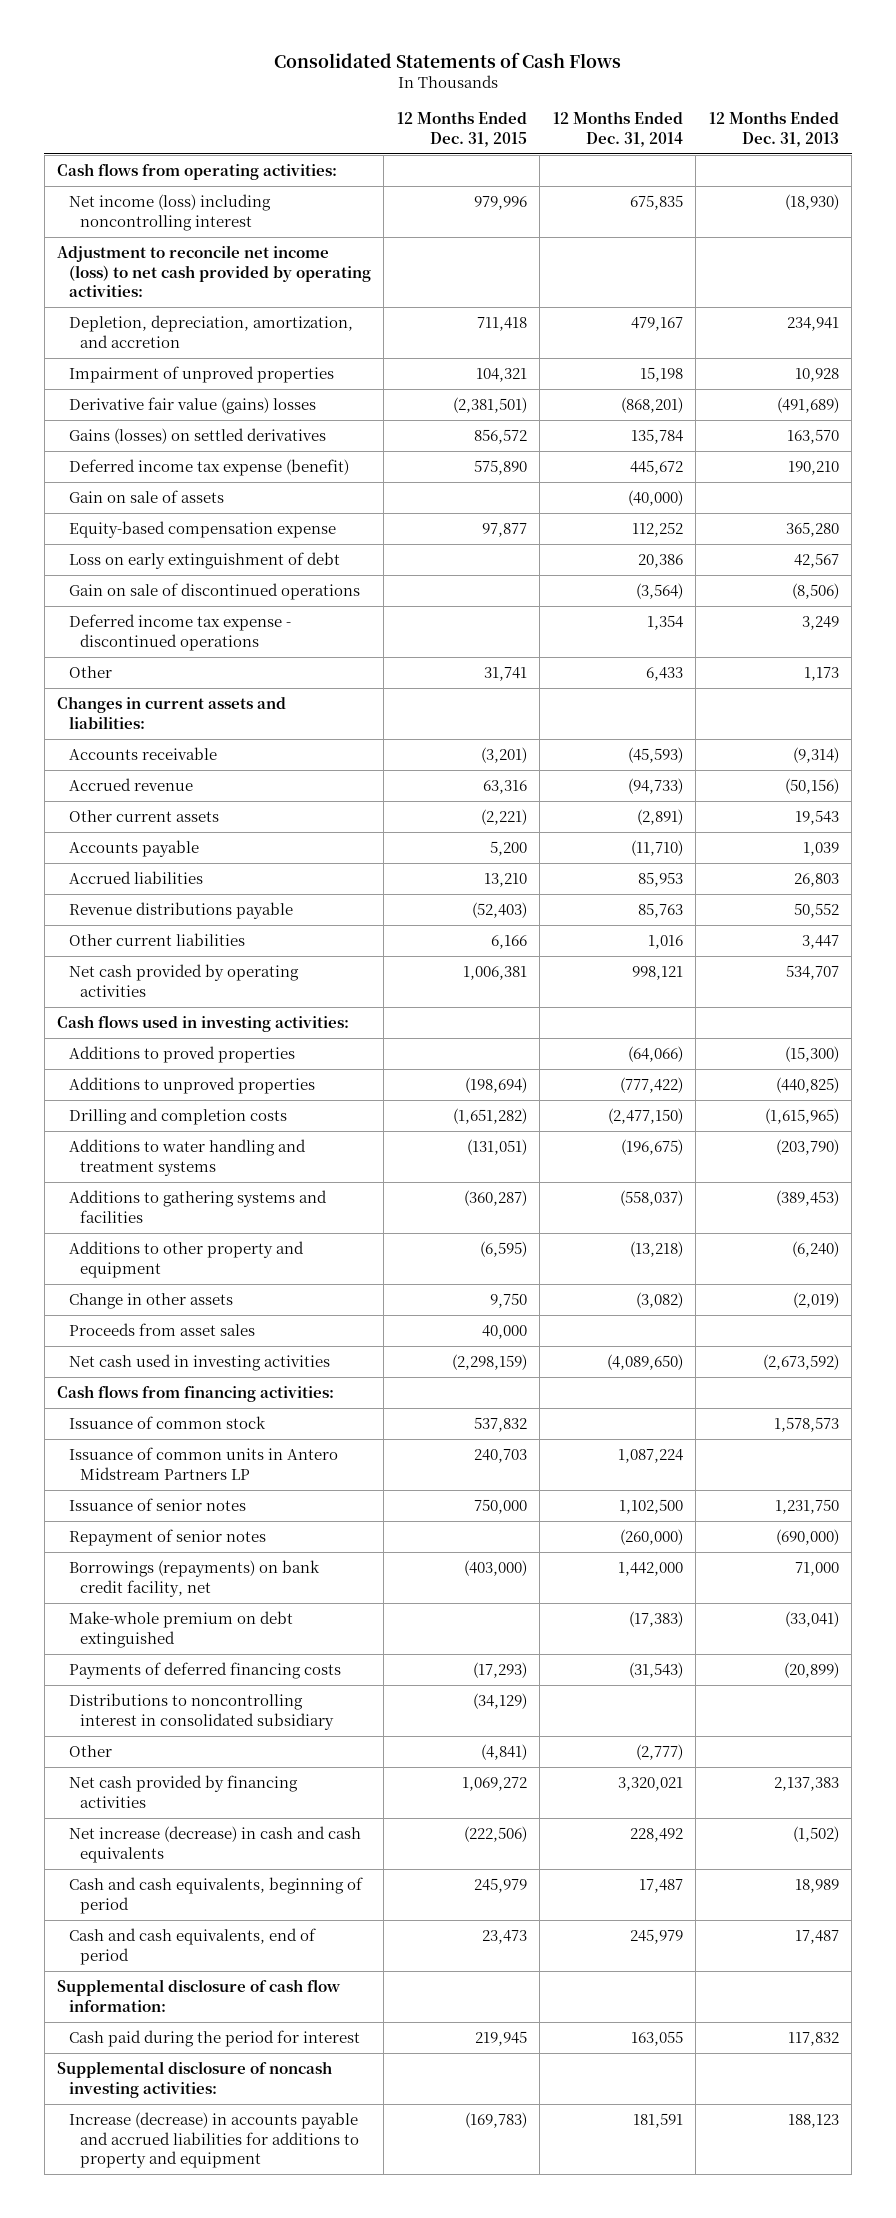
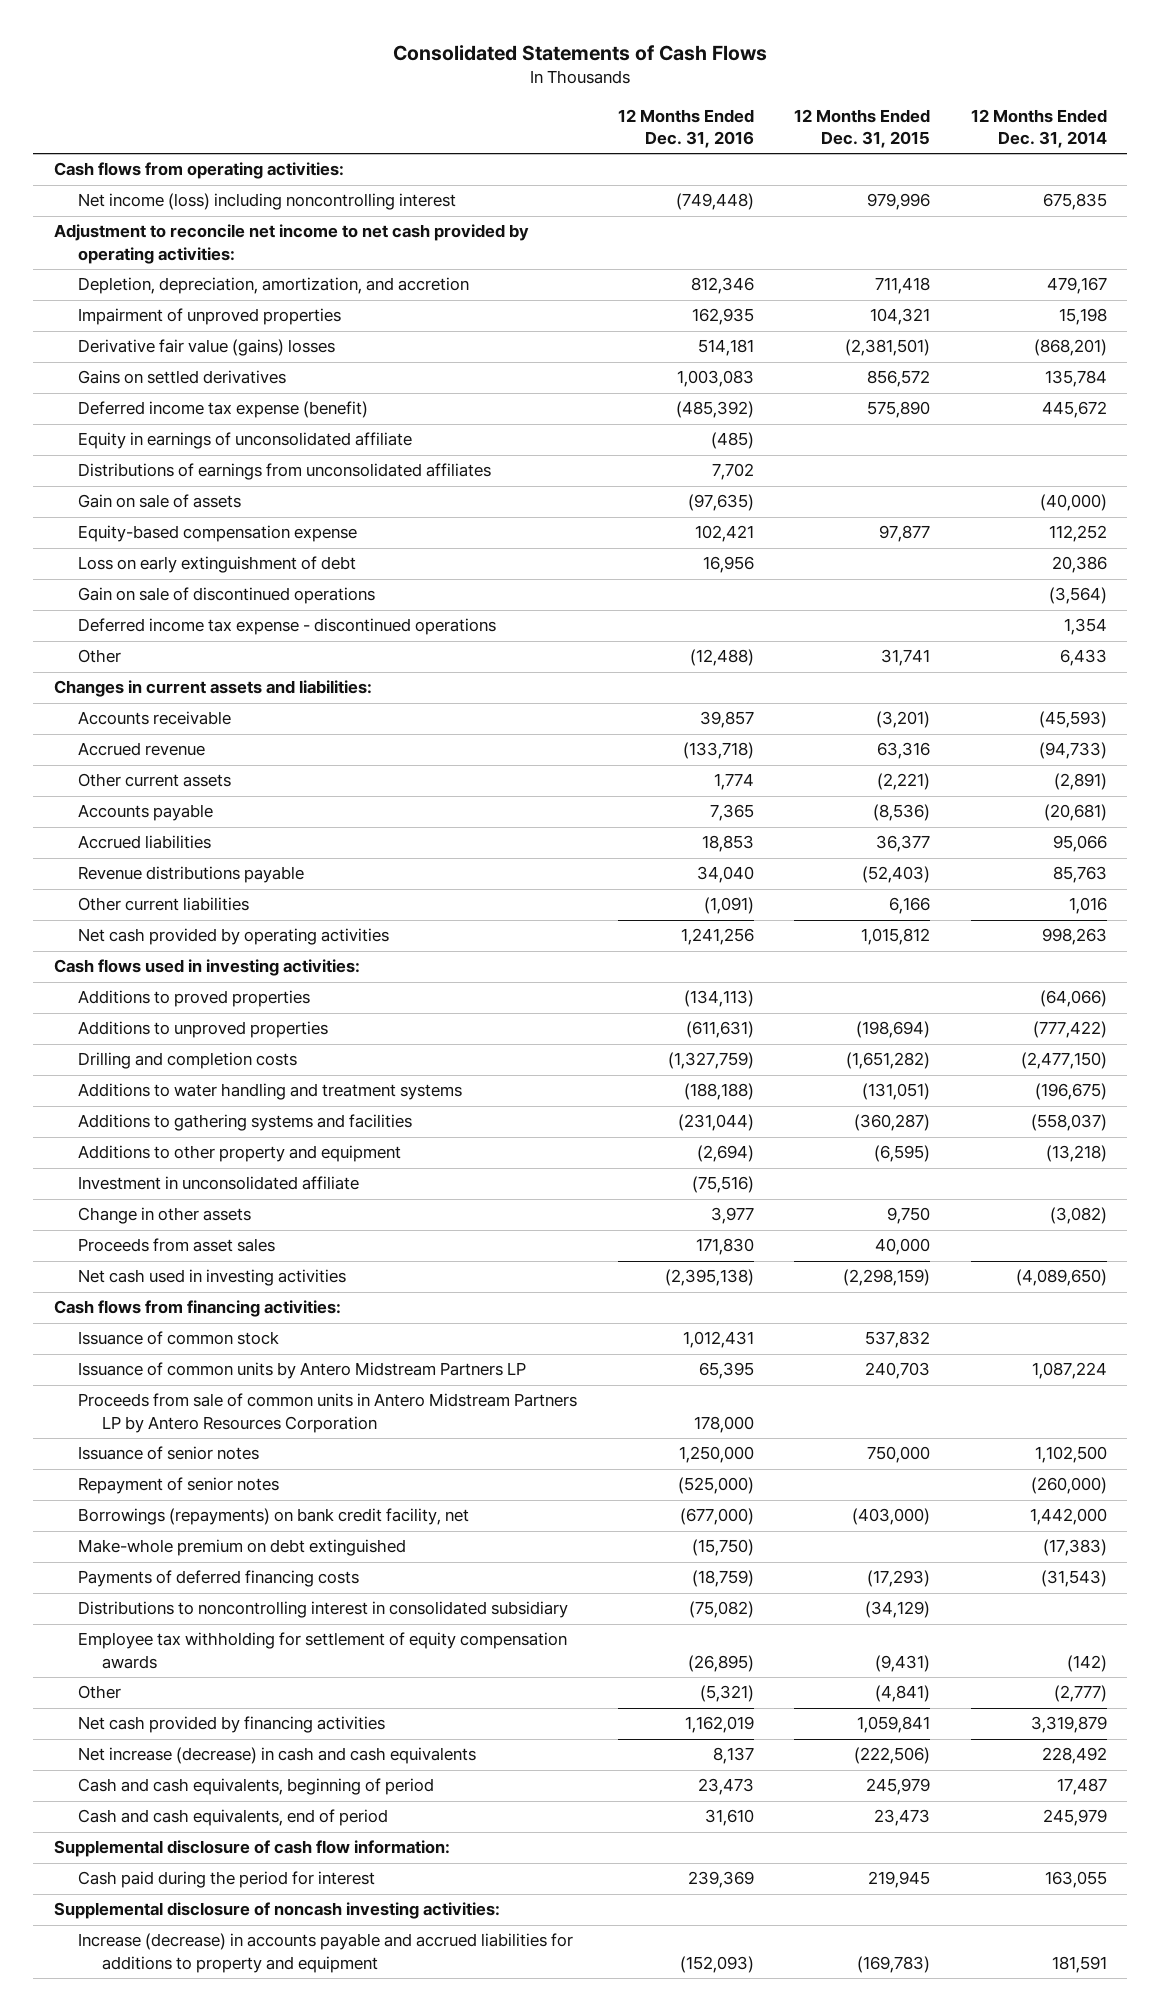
[708,111,839,147] 12 Months Ended Dec. 31, 2013 -> none
none -> [617,108,754,149] 12 Months Ended Dec. 31, 2016
[57,245,371,298] Adjustment to reconcile net income (loss) to net cash provided by operating activities: -> [53,224,529,264] Adjustment to reconcile net income to net cash provided by operating activities:
[68,428,326,445] Gains (losses) on settled derivatives -> [78,370,287,385] Gains on settled derivatives
none -> [78,432,413,450] Equity in earnings of unconsolidated affiliate
none -> [78,463,492,481] Distributions of earnings from unconsolidated affiliates
[489,841,527,857] 5,200 -> [873,804,931,822] (8,536)
[630,840,683,857] (11,710) -> [1043,804,1107,822] (20,681)
[483,873,527,888] 13,210 -> [876,835,931,853] 36,377
[637,872,683,888] 85,953 -> [1052,835,1107,853] 95,066
[462,966,527,981] 1,006,381 -> [861,928,931,946] 1,015,812
[631,966,683,981] 998,121 -> [1041,928,1107,946] 998,263
none -> [78,1176,360,1191] Investment in unconsolidated affiliate
[68,1447,338,1480] Issuance of common units in Antero Midstream Partners LP -> [78,1362,527,1380] Issuance of common units by Antero Midstream Partners LP
none -> [78,1393,578,1433] Proceeds from sale of common units in Antero Midstream Partners LP by Antero Resources Corporation
none -> [78,1632,568,1669] Employee tax withholding for settlement of equity compensation awards
[461,1777,527,1792] 1,069,272 -> [857,1716,931,1734] 1,059,841
[617,1777,683,1792] 3,320,021 -> [1030,1716,1107,1734] 3,319,879

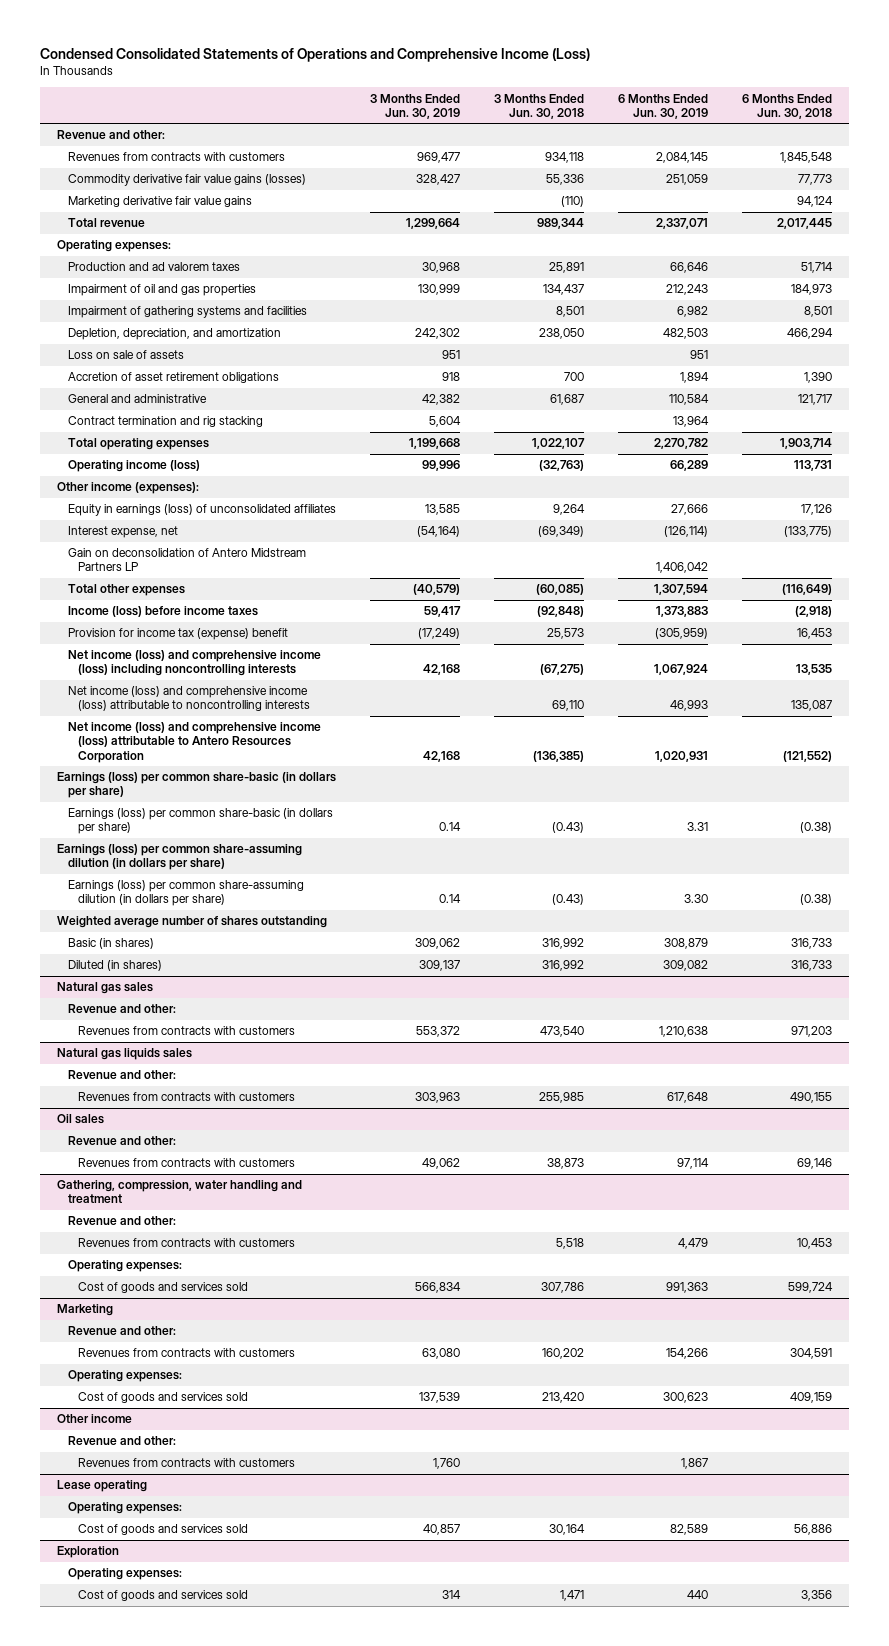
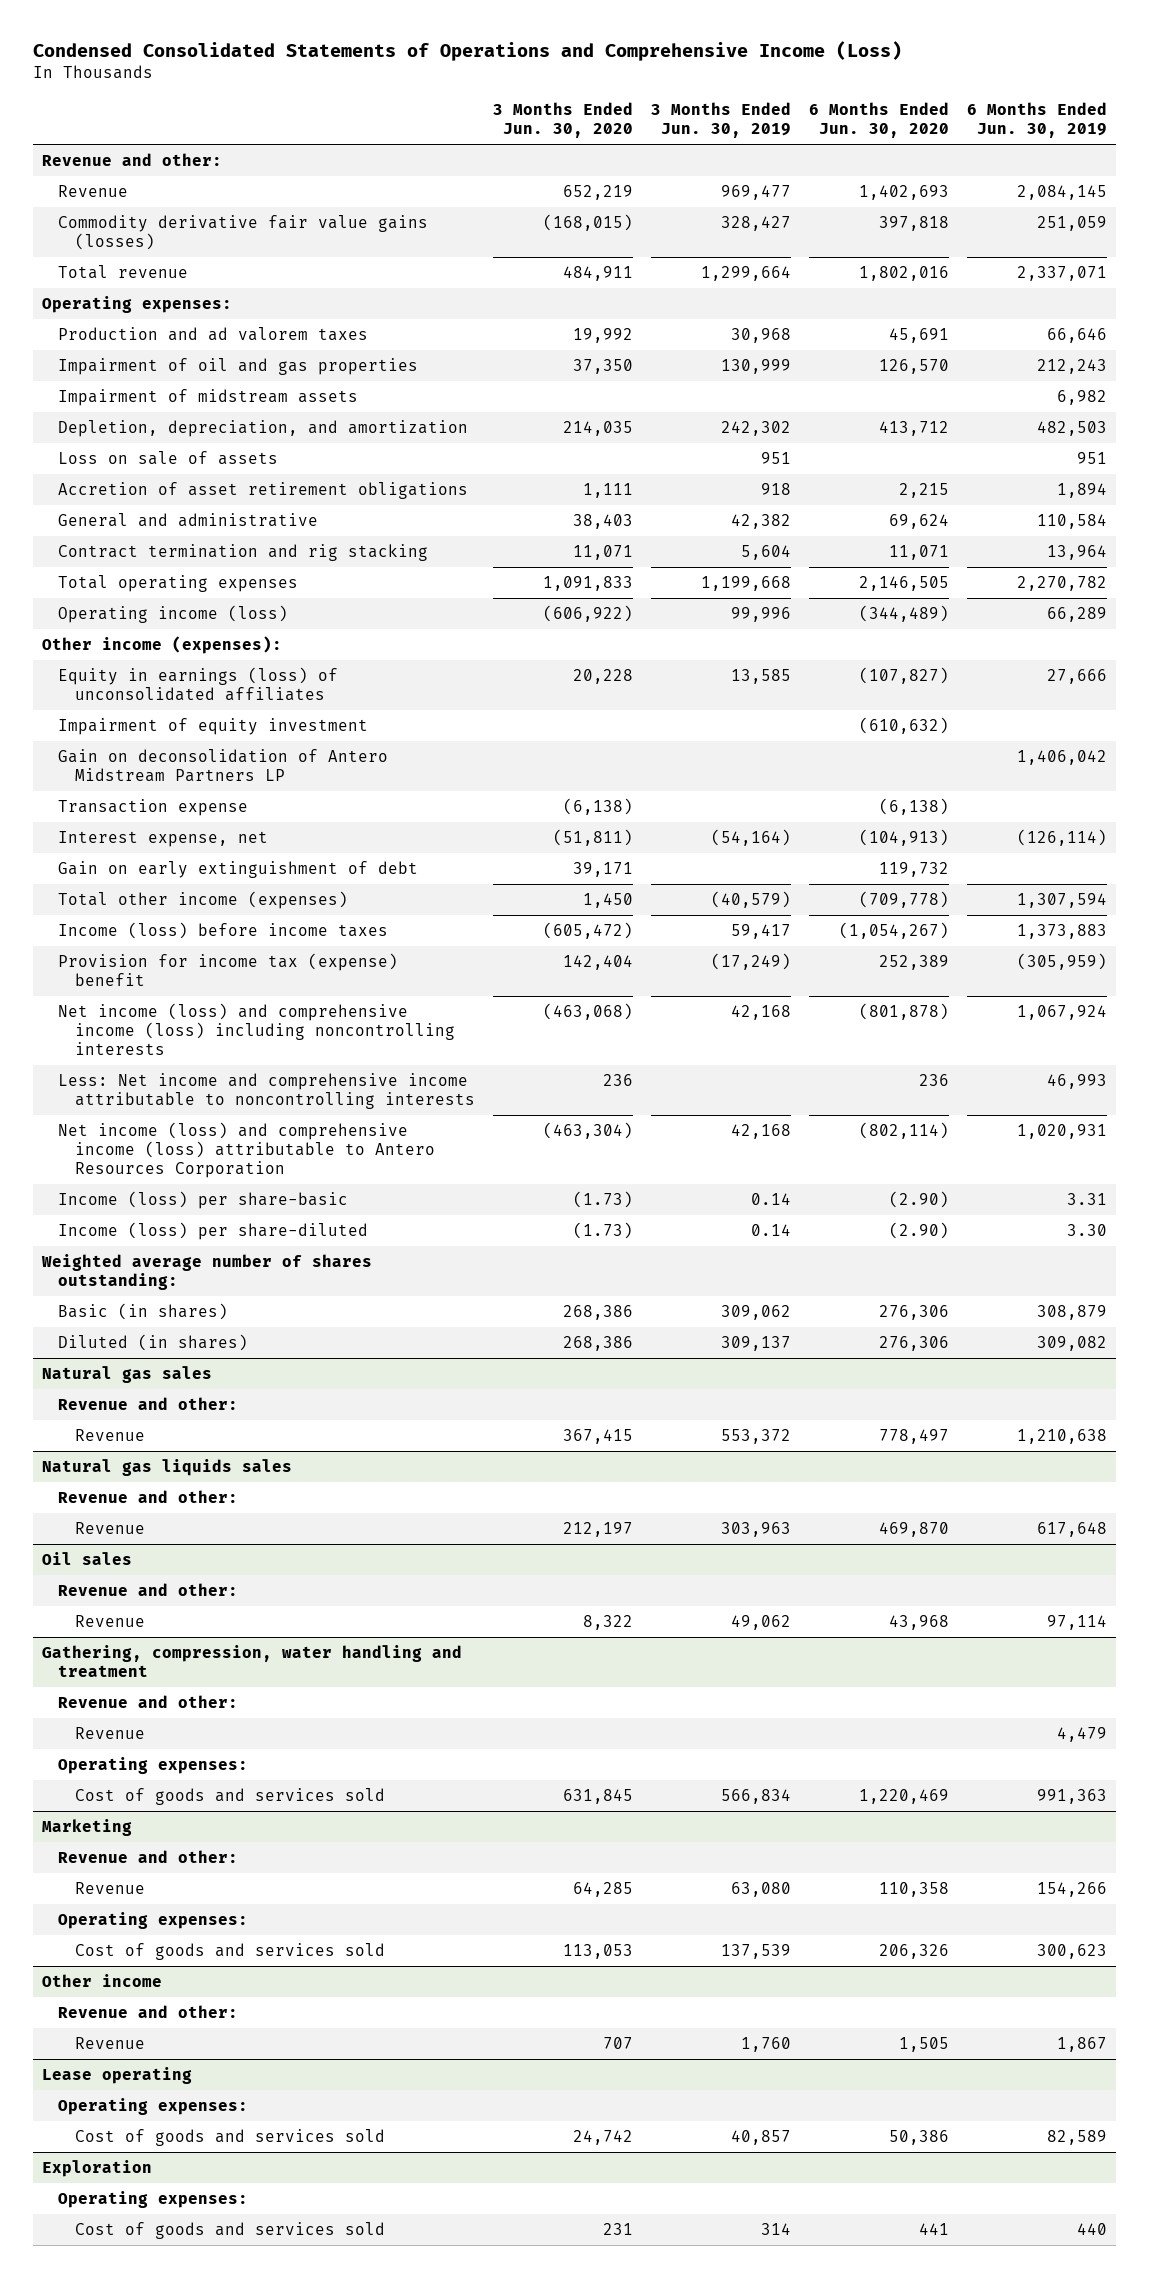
[493,93,584,119] 3 Months Ended Jun. 30, 2018 -> none
[741,93,832,119] 6 Months Ended Jun. 30, 2018 -> none
none -> [493,102,634,139] 3 Months Ended Jun. 30, 2020
none -> [809,102,950,139] 6 Months Ended Jun. 30, 2020
[67,152,285,162] Revenues from contracts with customers -> [58,184,129,197] Revenue
[67,196,252,208] Marketing derivative fair value gains -> none
[67,306,307,319] Impairment of gathering systems and facilities -> [58,388,359,406] Impairment of midstream assets
none -> [58,717,369,735] Impairment of equity investment
none -> [58,798,249,816] Transaction expense
[67,526,178,539] Interest expense, net -> [58,830,269,847] Interest expense, net
none -> [58,860,419,878] Gain on early extinguishment of debt
[67,584,185,597] Total other expenses -> [58,890,349,909] Total other income (expenses)
[67,686,311,712] Net income (loss) and comprehensive income (loss) attributable to noncontrolling interests -> [58,1072,475,1110] Less: Net income and comprehensive income attributable to noncontrolling interests
[56,772,336,799] Earnings (loss) per common share-basic (in dollars per share) -> none
[56,844,302,871] Earnings (loss) per common share-assuming dilution (in dollars per share) -> none
[67,808,333,835] Earnings (loss) per common share-basic (in dollars per share) -> [58,1190,349,1209] Income (loss) per share-basic
[67,880,304,907] Earnings (loss) per common share-assuming dilution (in dollars per share) -> [58,1221,369,1240] Income (loss) per share-diluted
[56,916,327,929] Weighted average number of shares outstanding -> [41,1253,373,1291] Weighted average number of shares outstanding:
[78,1026,296,1036] Revenues from contracts with customers -> [74,1428,145,1441] Revenue
[78,1092,296,1102] Revenues from contracts with customers -> [74,1521,145,1534] Revenue
[78,1158,296,1168] Revenues from contracts with customers -> [74,1614,145,1627] Revenue
[78,1238,296,1248] Revenues from contracts with customers -> [74,1726,145,1739] Revenue
[78,1348,296,1358] Revenues from contracts with customers -> [74,1881,145,1894] Revenue
[78,1458,296,1468] Revenues from contracts with customers -> [74,2036,145,2049] Revenue

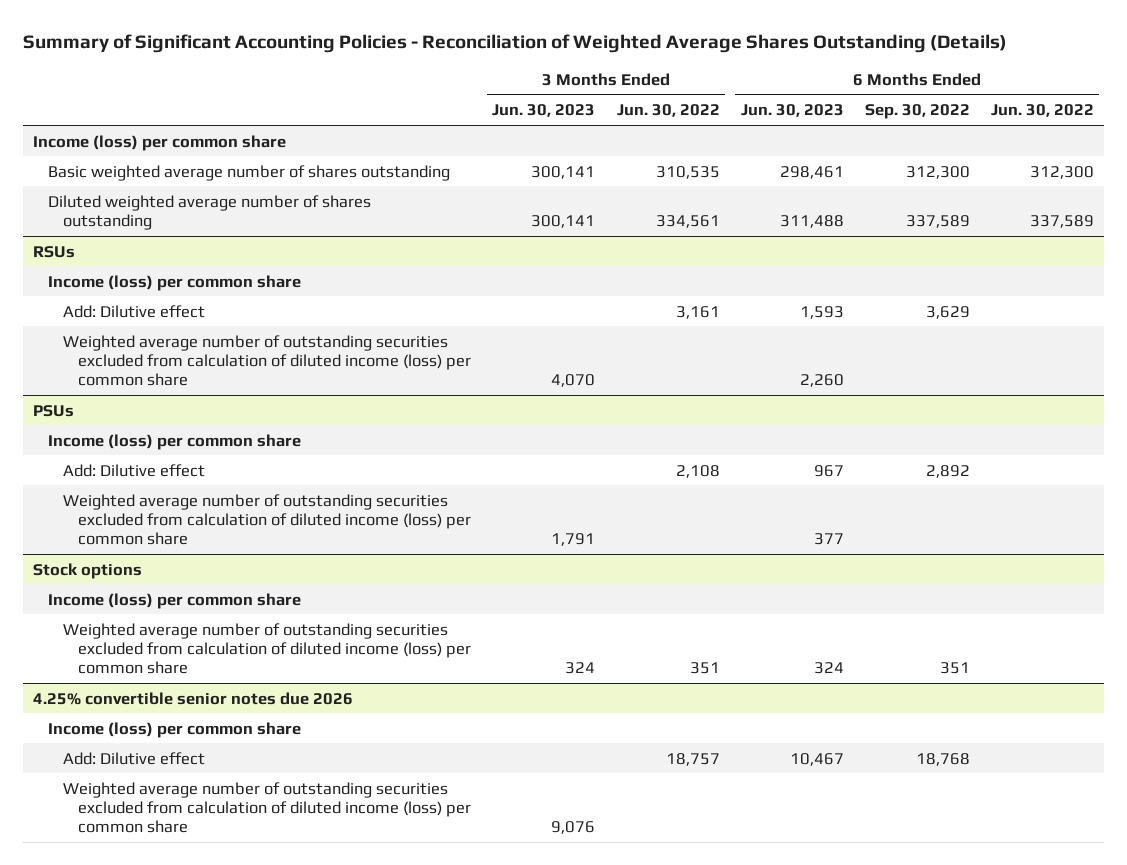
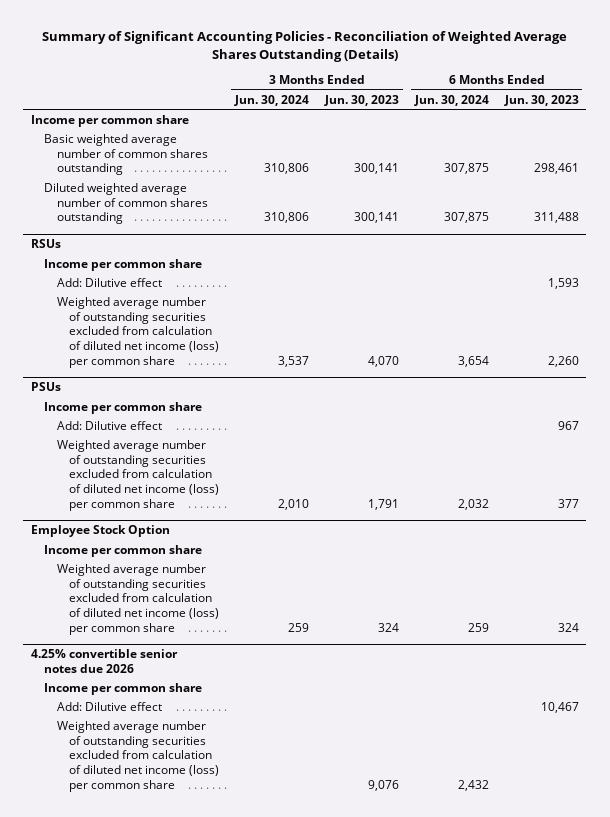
[616,104,720,118] Jun. 30, 2022 -> none
[864,104,970,120] Sep. 30, 2022 -> none
[990,104,1094,118] Jun. 30, 2022 -> none
none -> [234,94,310,106] Jun. 30, 2024
none -> [413,94,489,106] Jun. 30, 2024
[33,134,287,151] Income (loss) per common share -> [31,114,190,127] Income per common share
[48,164,451,181] Basic weighted average number of shares outstanding -> [43,133,208,176] Basic weighted average number of common shares outstanding
[48,194,372,230] Diluted weighted average number of shares outstanding -> [43,182,208,225] Diluted weighted average number of common shares outstanding
[48,274,302,291] Income (loss) per common share -> [43,258,202,271] Income per common share
[63,334,472,387] Weighted average number of outstanding securities excluded from calculation of diluted income (loss) per common share -> [56,296,220,368] Weighted average number of outstanding securities excluded from calculation of diluted net income (loss) per common share
[48,433,302,450] Income (loss) per common share -> [43,401,202,414] Income per common share
[63,493,472,546] Weighted average number of outstanding securities excluded from calculation of diluted income (loss) per common share -> [56,439,220,511] Weighted average number of outstanding securities excluded from calculation of diluted net income (loss) per common share
[33,562,143,579] Stock options -> [31,525,171,538] Employee Stock Option
[48,592,302,609] Income (loss) per common share -> [43,544,202,557] Income per common share
[63,622,472,675] Weighted average number of outstanding securities excluded from calculation of diluted income (loss) per common share -> [56,563,220,635] Weighted average number of outstanding securities excluded from calculation of diluted net income (loss) per common share
[48,721,302,738] Income (loss) per common share -> [43,682,202,695] Income per common share
[63,781,472,834] Weighted average number of outstanding securities excluded from calculation of diluted income (loss) per common share -> [56,720,220,792] Weighted average number of outstanding securities excluded from calculation of diluted net income (loss) per common share

